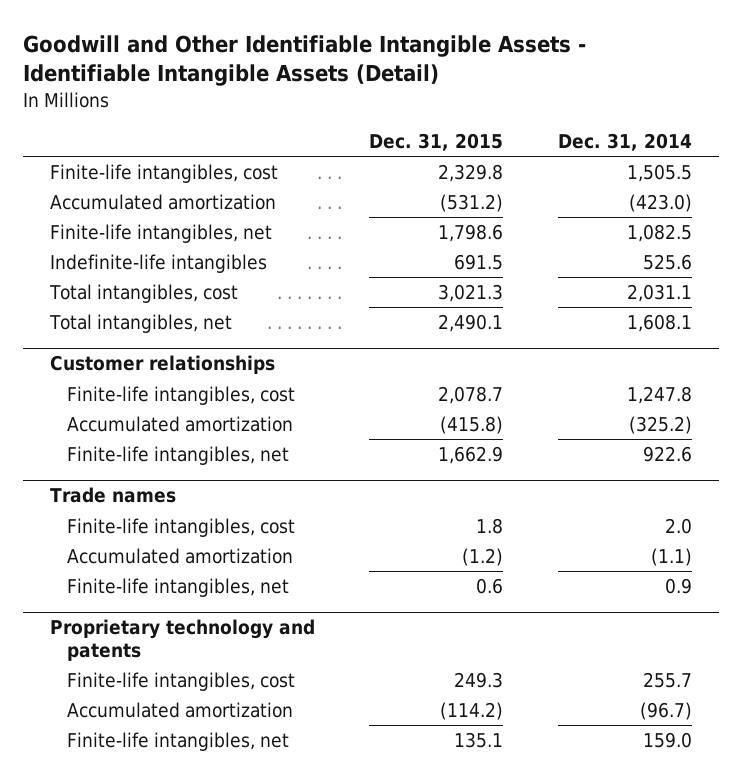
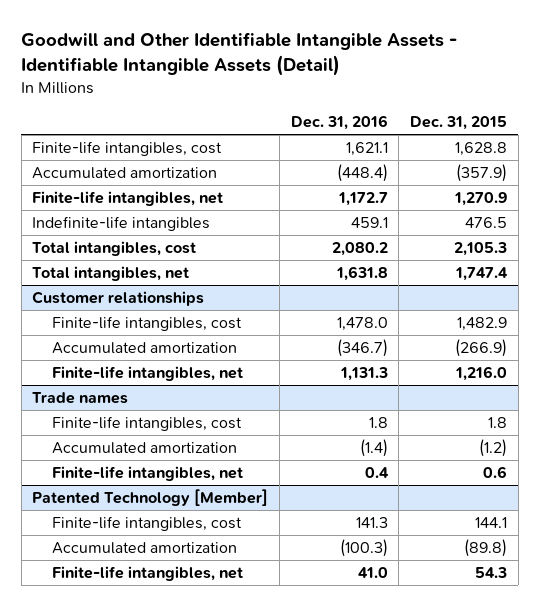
[557,133,692,152] Dec. 31, 2014 -> none
none -> [290,115,388,131] Dec. 31, 2016
[438,164,504,183] 2,329.8 -> [454,141,507,156] 1,628.8
[440,194,504,213] (531.2) -> [455,163,507,182] (357.9)
[438,224,504,243] 1,798.6 -> [453,191,507,206] 1,270.9
[454,254,504,271] 691.5 -> [464,216,507,228] 476.5
[438,284,504,303] 3,021.3 -> [453,241,507,256] 2,105.3
[438,314,504,333] 2,490.1 -> [454,266,508,281] 1,747.4
[438,386,504,405] 2,078.7 -> [456,316,507,331] 1,482.9
[440,416,504,435] (415.8) -> [454,338,507,357] (266.9)
[438,446,504,465] 1,662.9 -> [454,365,507,381] 1,216.0
[49,619,315,661] Proprietary technology and patents -> none
none -> [32,488,269,506] Patented Technology [Member]
[454,672,504,689] 249.3 -> [474,516,507,528] 144.1
[440,702,504,721] (114.2) -> [463,538,507,557] (89.8)
[454,732,504,749] 135.1 -> [474,566,507,578] 54.3

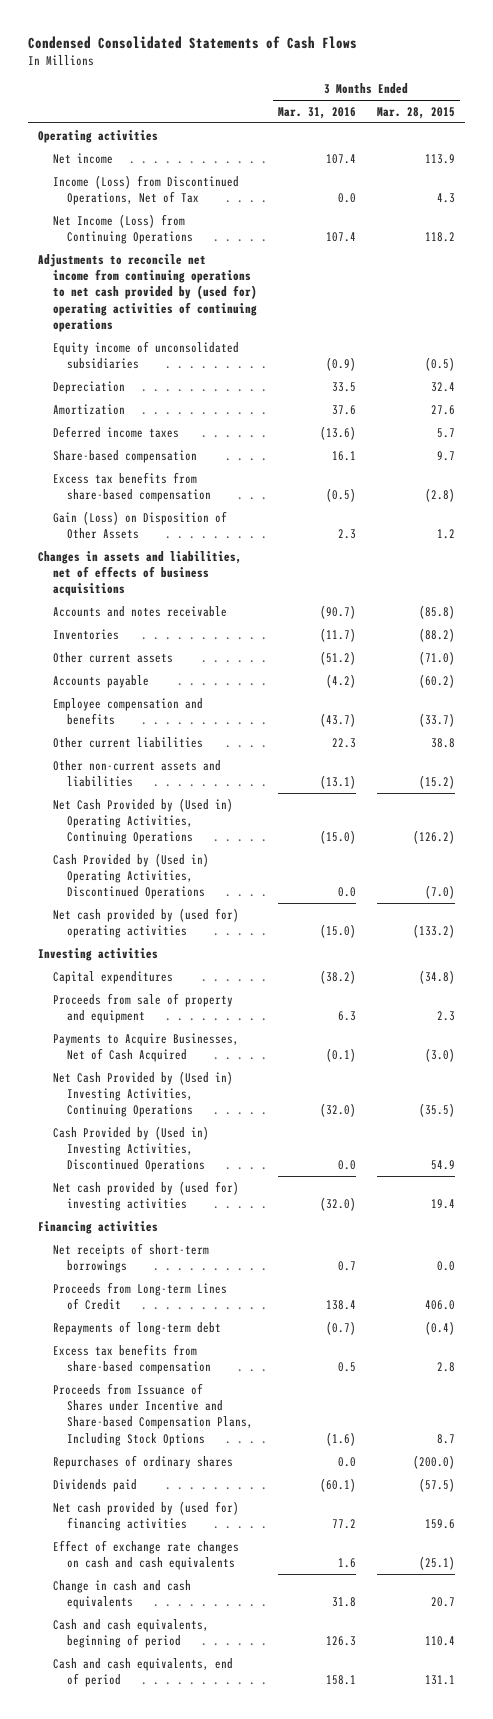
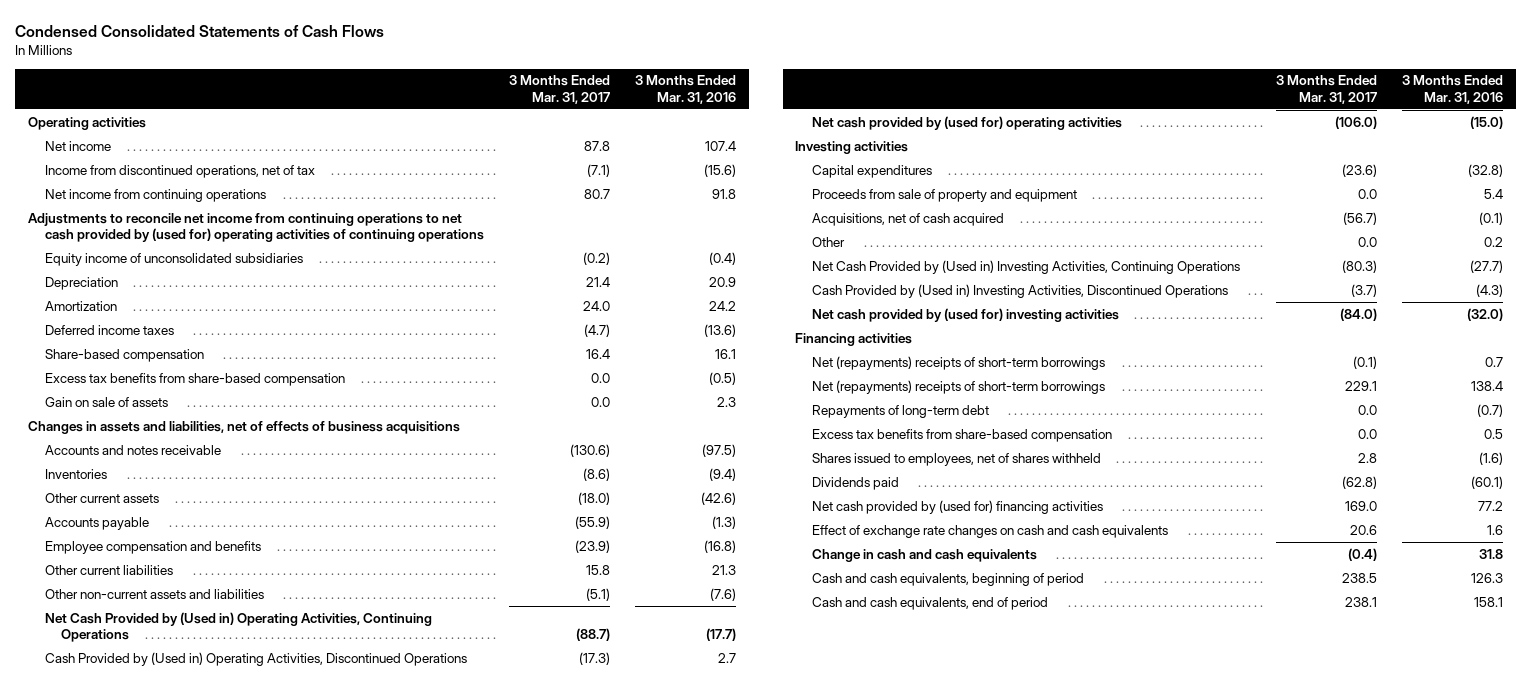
[376,106,455,119] Mar. 28, 2015 -> none
none -> [508,75,610,104] 3 Months Ended Mar. 31, 2017
[52,174,239,206] Income (Loss) from Discontinued Operations, Net of Tax -> [44,164,315,178] Income from discontinued operations, net of tax
[337,193,356,204] 0.0 -> [703,163,736,177] (15.6)
[52,213,194,245] Net Income (Loss) from Continuing Operations -> [44,188,266,202] Net income from continuing operations
[325,232,356,243] 107.4 -> [711,188,736,199] 91.8
[325,357,356,372] (0.9) -> [708,251,736,265] (0.4)
[331,381,356,392] 33.5 -> [708,276,736,287] 20.9
[331,404,356,415] 37.6 -> [708,300,736,311] 24.2
[52,510,227,540] Gain (Loss) on Disposition of Other Assets -> [44,396,168,407] Gain on sale of assets
[319,604,356,619] (90.7) -> [701,443,736,457] (97.5)
[319,627,356,642] (11.7) -> [708,467,736,481] (9.4)
[319,650,356,665] (51.2) -> [700,491,736,505] (42.6)
[325,673,356,688] (4.2) -> [711,515,736,529] (1.3)
[319,713,356,728] (43.7) -> [703,539,736,553] (16.8)
[331,737,356,748] 22.3 -> [711,564,736,575] 21.3
[319,775,356,790] (13.1) -> [709,587,736,601] (7.6)
[319,830,356,845] (15.0) -> [705,628,736,642] (17.7)
[337,887,356,898] 0.0 -> [717,652,736,663] 2.7
[319,969,356,984] (38.2) -> [1468,163,1504,177] (32.8)
[337,1011,356,1022] 6.3 -> [1484,188,1504,199] 5.4
[52,1032,239,1063] Payments to Acquire Businesses, Net of Cash Acquired -> [811,212,1004,226] Acquisitions, net of cash acquired
none -> [811,236,845,247] Other
[319,1103,356,1118] (32.0) -> [1470,259,1504,273] (27.7)
[337,1160,356,1171] 0.0 -> [1476,283,1504,297] (4.3)
[52,1242,209,1274] Net receipts of short-term borrowings -> [811,355,1105,370] Net (repayments) receipts of short-term borrowings
[52,1281,227,1311] Proceeds from Long-term Lines of Credit -> [811,379,1105,394] Net (repayments) receipts of short-term borrowings
[52,1454,233,1469] Repurchases of ordinary shares -> none
[52,1382,254,1446] Proceeds from Issuance of Shares under Incentive and Share-based Compensation Plans, Including Stock Options -> [811,452,1101,466] Shares issued to employees, net of shares withheld

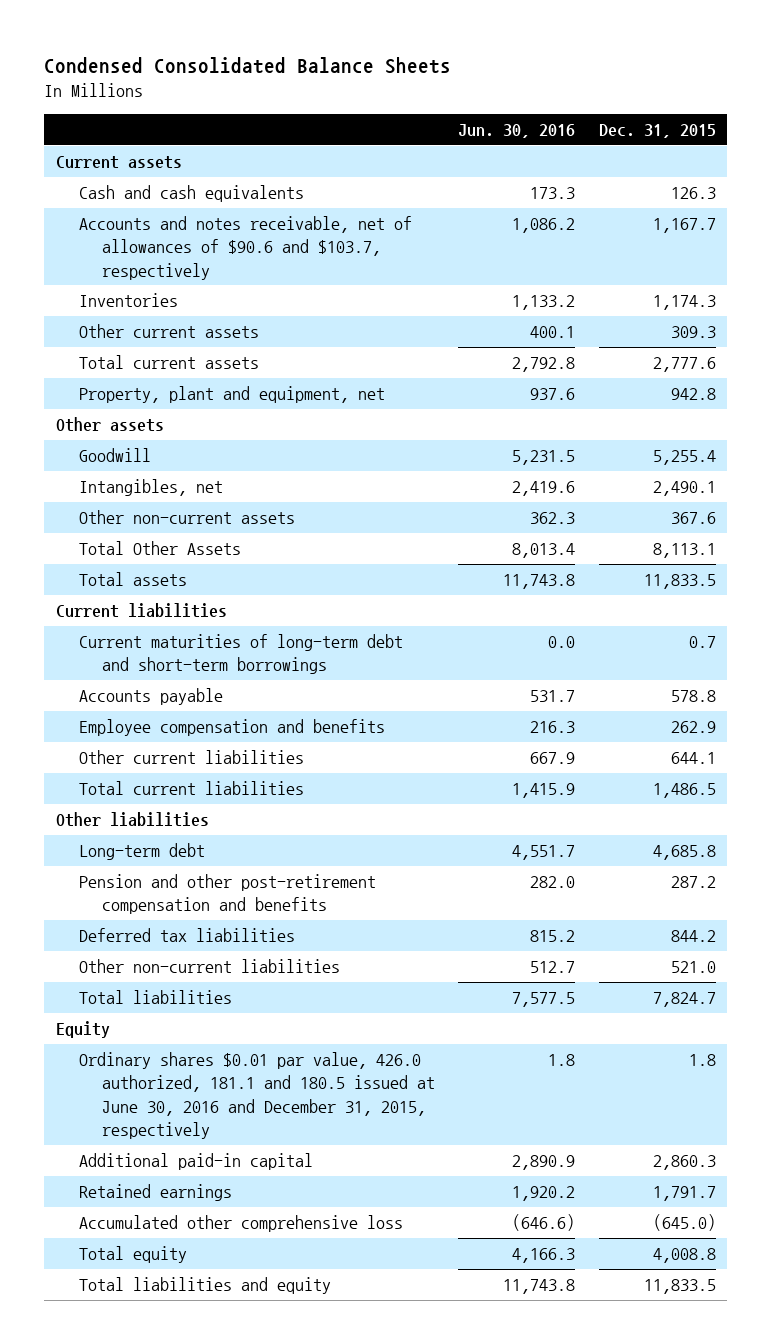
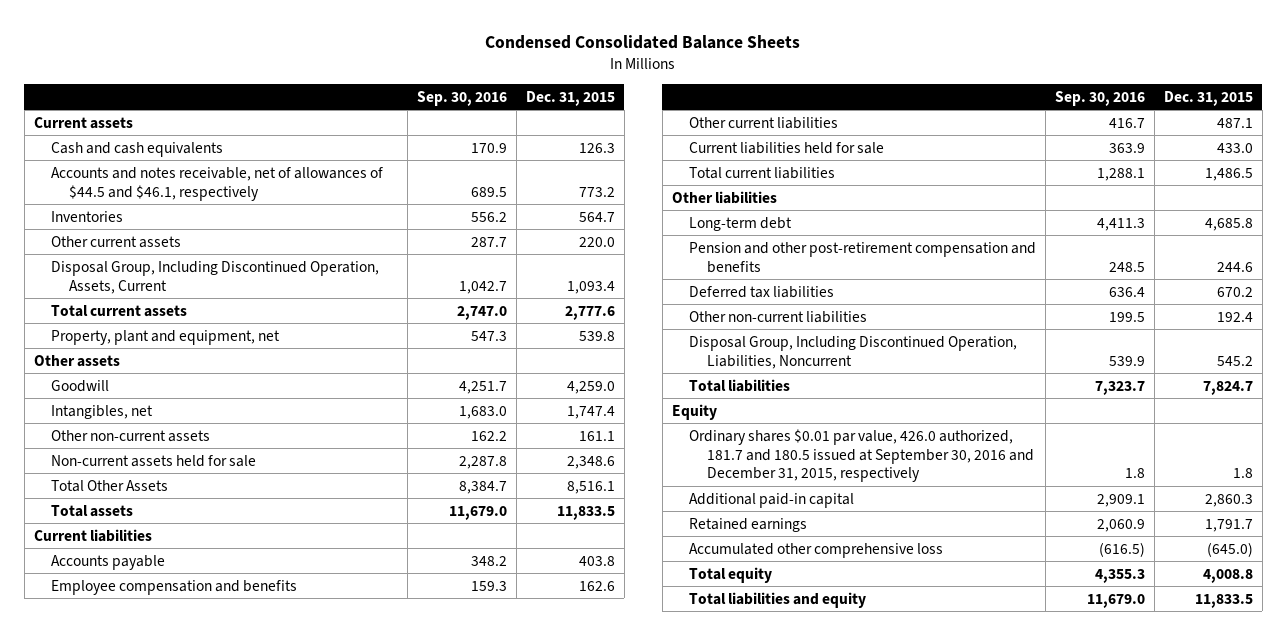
[458,124,576,139] Jun. 30, 2016 -> none
none -> [416,90,507,106] Sep. 30, 2016
[78,216,412,280] Accounts and notes receivable, net of allowances of $90.6 and $103.7, respectively -> [51,166,384,201] Accounts and notes receivable, net of allowances of $44.5 and $46.1, respectively
[652,218,716,234] 1,167.7 -> [578,186,615,197] 773.2
[652,295,716,311] 1,174.3 -> [578,211,615,222] 564.7
[670,326,716,339] 309.3 -> [578,236,615,247] 220.0
none -> [51,260,380,294] Disposal Group, Including Discontinued Operation, Assets, Current
[670,388,716,401] 942.8 -> [578,330,615,341] 539.8
[652,450,716,466] 5,255.4 -> [566,380,615,394] 4,259.0
[652,481,716,497] 2,490.1 -> [566,405,615,419] 1,747.4
[670,512,716,525] 367.6 -> [578,430,615,441] 161.1
none -> [51,454,257,467] Non-current assets held for sale
[652,543,716,559] 8,113.1 -> [566,480,615,494] 8,516.1
[78,634,403,675] Current maturities of long-term debt and short-term borrowings -> none
[670,690,716,703] 578.8 -> [578,555,615,566] 403.8
[670,721,716,734] 262.9 -> [578,580,615,591] 162.6
[670,752,716,765] 644.1 -> [1216,117,1253,128] 487.1
none -> [689,141,885,154] Current liabilities held for sale
[670,876,716,889] 287.2 -> [1216,261,1253,272] 244.6
[670,930,716,943] 844.2 -> [1216,286,1253,297] 670.2
[670,961,716,974] 521.0 -> [1216,311,1253,322] 192.4
none -> [689,335,1018,369] Disposal Group, Including Discontinued Operation, Liabilities, Noncurrent
[78,1052,435,1139] Ordinary shares $0.01 par value, 426.0 authorized, 181.1 and 180.5 issued at June 30, 2016 and December 31, 2015, respectively -> [689,428,1034,483] Ordinary shares $0.01 par value, 426.0 authorized, 181.7 and 180.5 issued at September 30, 2016 and December 31, 2015, respectively

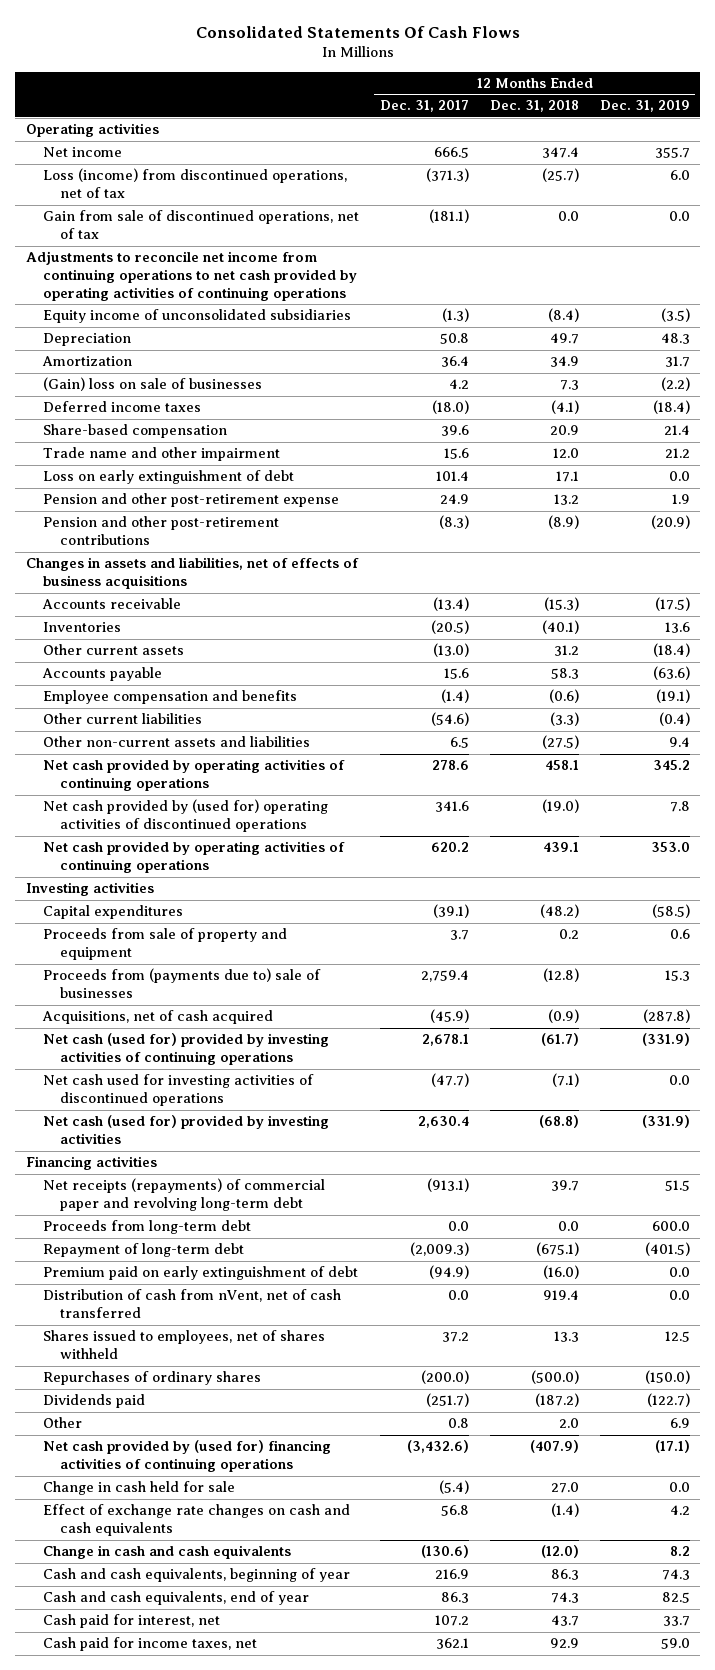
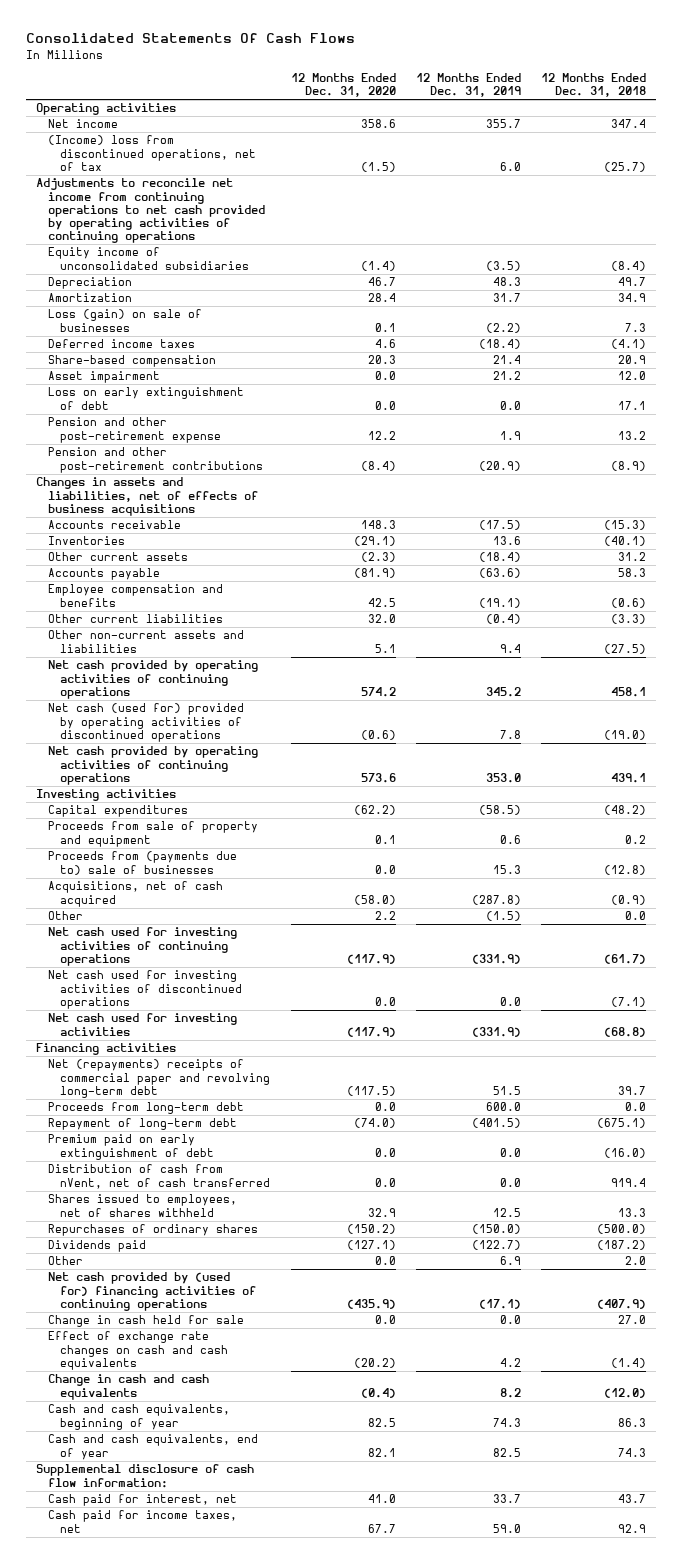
[379,100,469,113] Dec. 31, 2017 -> none
none -> [290,73,396,98] 12 Months Ended Dec. 31, 2020
[42,210,359,240] Gain from sale of discontinued operations, net of tax -> none
[42,168,347,199] Loss (income) from discontinued operations, net of tax -> [48,135,257,171] (Income) loss from discontinued operations, net of tax
[42,377,262,392] (Gain) loss on sale of businesses -> [48,309,203,332] Loss (gain) on sale of businesses
[42,447,280,462] Trade name and other impairment -> [48,371,161,384] Asset impairment
[42,799,328,833] Net cash provided by (used for) operating activities of discontinued operations -> [48,703,245,742] Net cash (used for) provided by operating activities of discontinued operations
none -> [48,911,84,921] Other
[42,1033,329,1066] Net cash (used for) provided by investing activities of continuing operations -> [48,927,238,966] Net cash used for investing activities of continuing operations
[42,1115,329,1145] Net cash (used for) provided by investing activities -> [48,1013,238,1036] Net cash used for investing activities
[42,1178,325,1212] Net receipts (repayments) of commercial paper and revolving long-term debt -> [48,1059,271,1098] Net (repayments) receipts of commercial paper and revolving long-term debt
none -> [36,1464,255,1488] Supplemental disclosure of cash flow information:

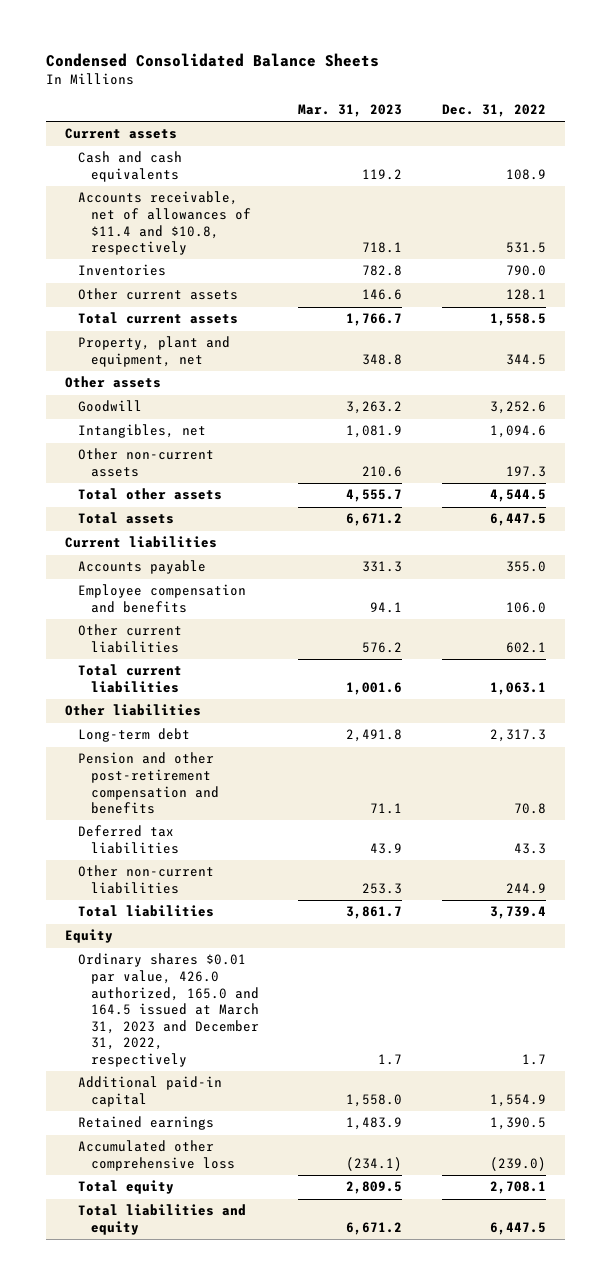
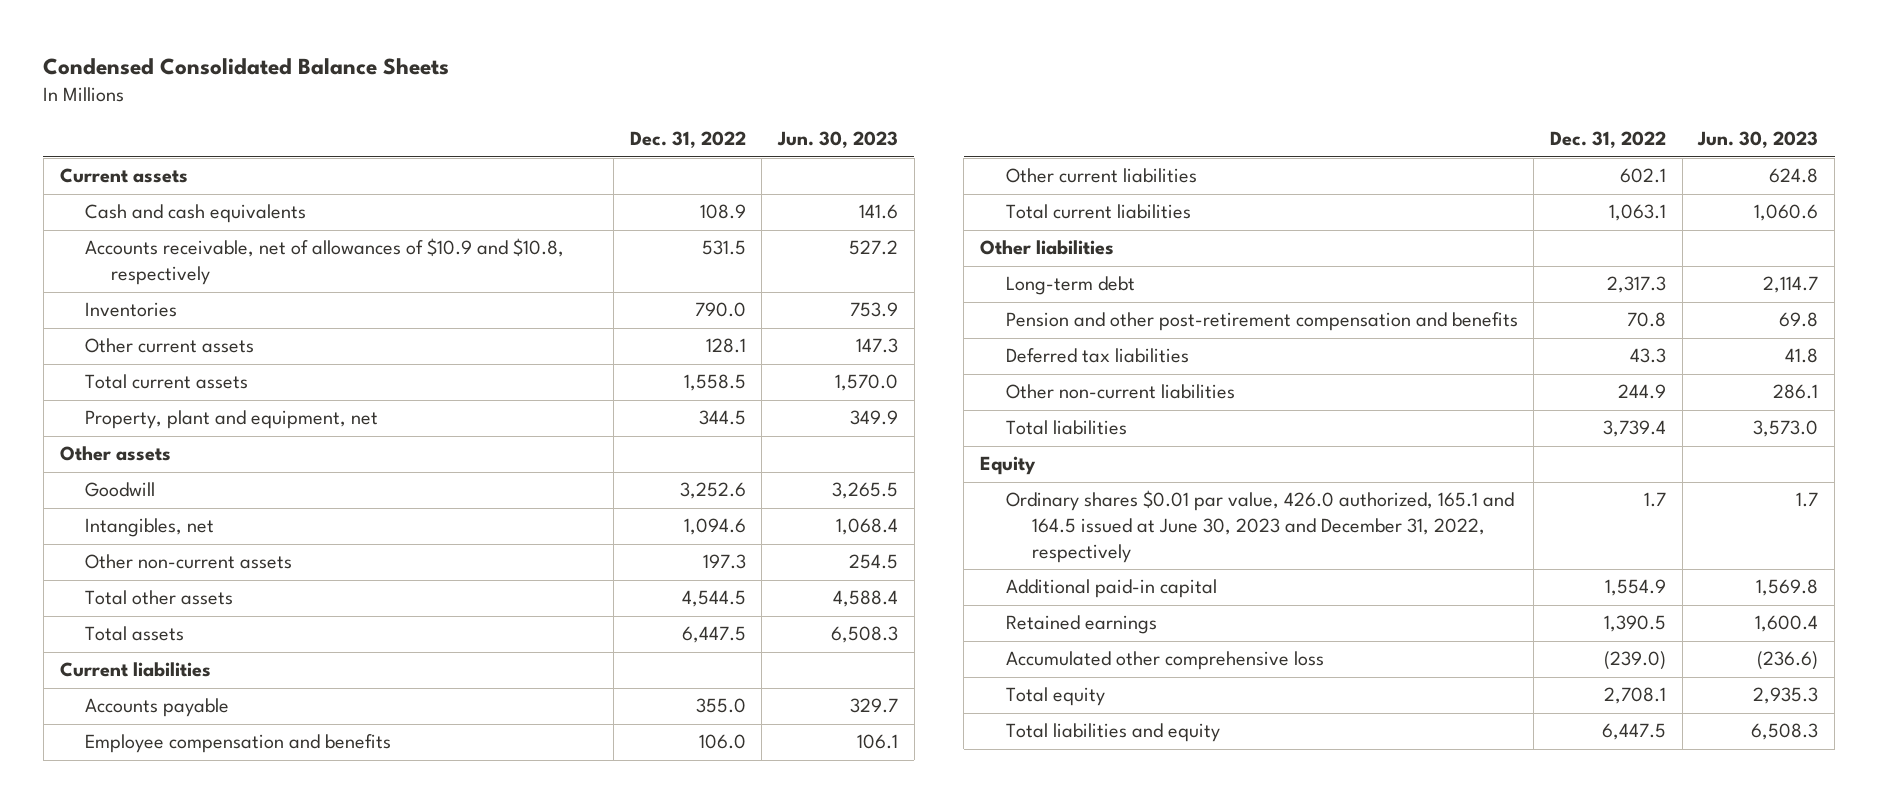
[298,103,403,117] Mar. 31, 2023 -> none
none -> [777,131,899,149] Jun. 30, 2023
[78,191,252,256] Accounts receivable, net of allowances of $11.4 and $10.8, respectively -> [85,238,565,286] Accounts receivable, net of allowances of $10.9 and $10.8, respectively
[78,953,260,1068] Ordinary shares $0.01 par value, 426.0 authorized, 165.0 and 164.5 issued at March 31, 2023 and December 31, 2022, respectively -> [1005,490,1514,564] Ordinary shares $0.01 par value, 426.0 authorized, 165.1 and 164.5 issued at June 30, 2023 and December 31, 2022, respectively

